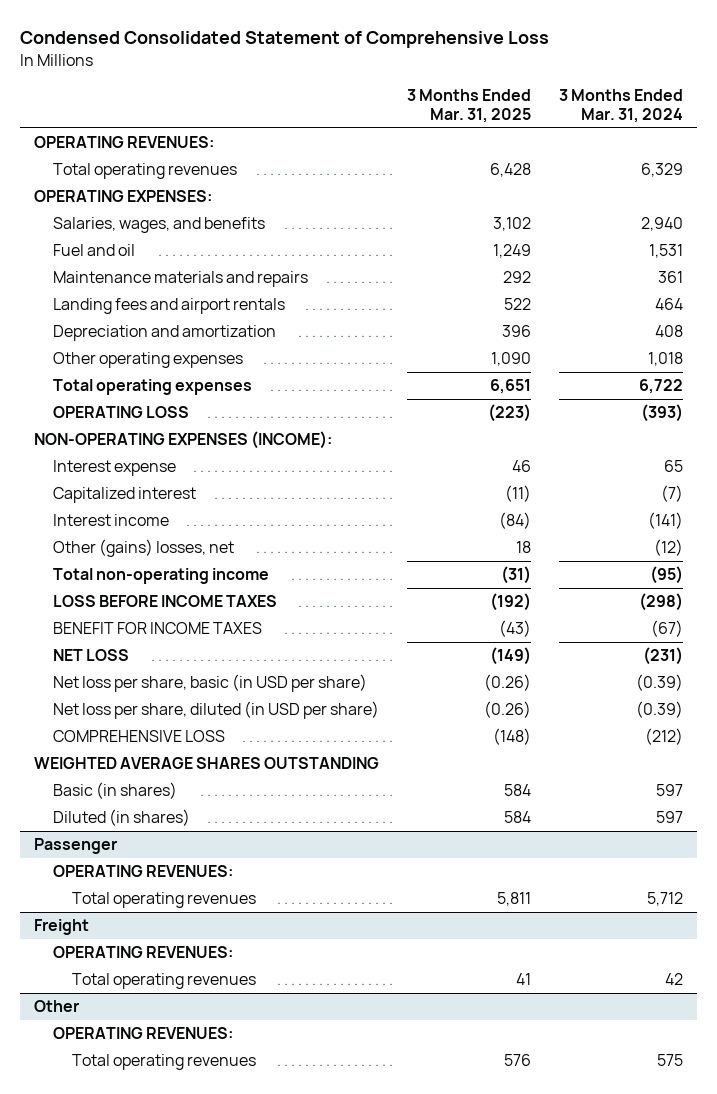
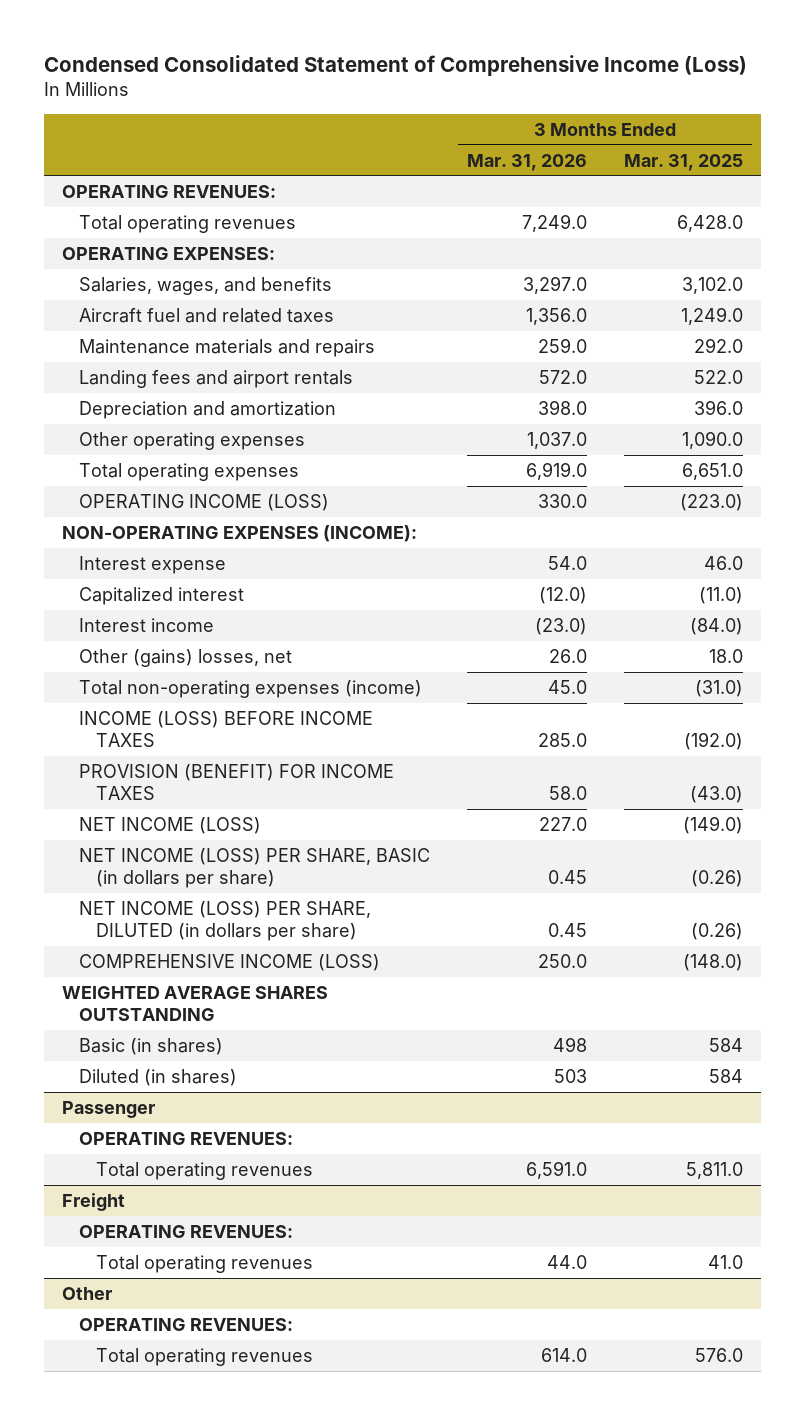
[19,31,549,49] Condensed Consolidated Statement of Comprehensive Loss -> [43,54,747,76] Condensed Consolidated Statement of Comprehensive Income (Loss)
[558,88,683,124] 3 Months Ended Mar. 31, 2024 -> none
none -> [466,153,587,171] Mar. 31, 2026
[489,163,531,178] 6,428 -> [676,214,743,232] 6,428.0
[492,217,531,232] 3,102 -> [681,276,743,294] 3,102.0
[52,244,135,257] Fuel and oil -> [79,307,335,323] Aircraft fuel and related taxes
[492,244,531,259] 1,249 -> [680,306,743,325] 1,249.0
[502,271,531,284] 292 -> [693,337,743,353] 292.0
[503,298,531,311] 522 -> [693,369,743,384] 522.0
[501,325,531,338] 396 -> [693,399,743,415] 396.0
[490,352,531,367] 1,090 -> [681,430,743,449] 1,090.0
[489,379,531,395] 6,651 -> [681,462,743,480] 6,651.0
[52,406,189,419] OPERATING LOSS -> [79,493,330,511] OPERATING INCOME (LOSS)
[487,404,531,423] (223) -> [679,493,743,511] (223.0)
[511,460,531,473] 46 -> [703,555,743,570] 46.0
[504,485,531,503] (11) -> [698,586,743,604] (11.0)
[498,512,531,530] (84) -> [689,617,743,635] (84.0)
[515,541,531,554] 18 -> [708,648,743,663] 18.0
[52,568,269,585] Total non-operating income -> [79,679,423,698] Total non-operating expenses (income)
[500,566,531,585] (31) -> [694,679,743,697] (31.0)
[52,595,277,608] LOSS BEFORE INCOME TAXES -> [79,710,374,747] INCOME (LOSS) BEFORE INCOME TAXES
[489,593,531,612] (192) -> [683,731,743,750] (192.0)
[52,622,262,635] BENEFIT FOR INCOME TAXES -> [79,763,395,800] PROVISION (BENEFIT) FOR INCOME TAXES
[498,620,531,638] (43) -> [689,785,743,803] (43.0)
[52,649,129,662] NET LOSS -> [79,816,262,834] NET INCOME (LOSS)
[489,647,531,666] (149) -> [682,815,743,834] (149.0)
[52,674,367,693] Net loss per share, basic (in USD per share) -> [79,847,431,888] NET INCOME (LOSS) PER SHARE, BASIC (in dollars per share)
[52,701,379,720] Net loss per share, diluted (in USD per share) -> [79,900,372,941] NET INCOME (LOSS) PER SHARE, DILUTED (in dollars per share)
[52,730,225,743] COMPREHENSIVE LOSS -> [79,953,381,971] COMPREHENSIVE INCOME (LOSS)
[492,728,531,746] (148) -> [682,953,743,971] (148.0)
[496,892,531,907] 5,811 -> [685,1161,743,1179] 5,811.0
[515,973,531,986] 41 -> [707,1254,743,1269] 41.0
[503,1054,531,1067] 576 -> [694,1347,743,1362] 576.0

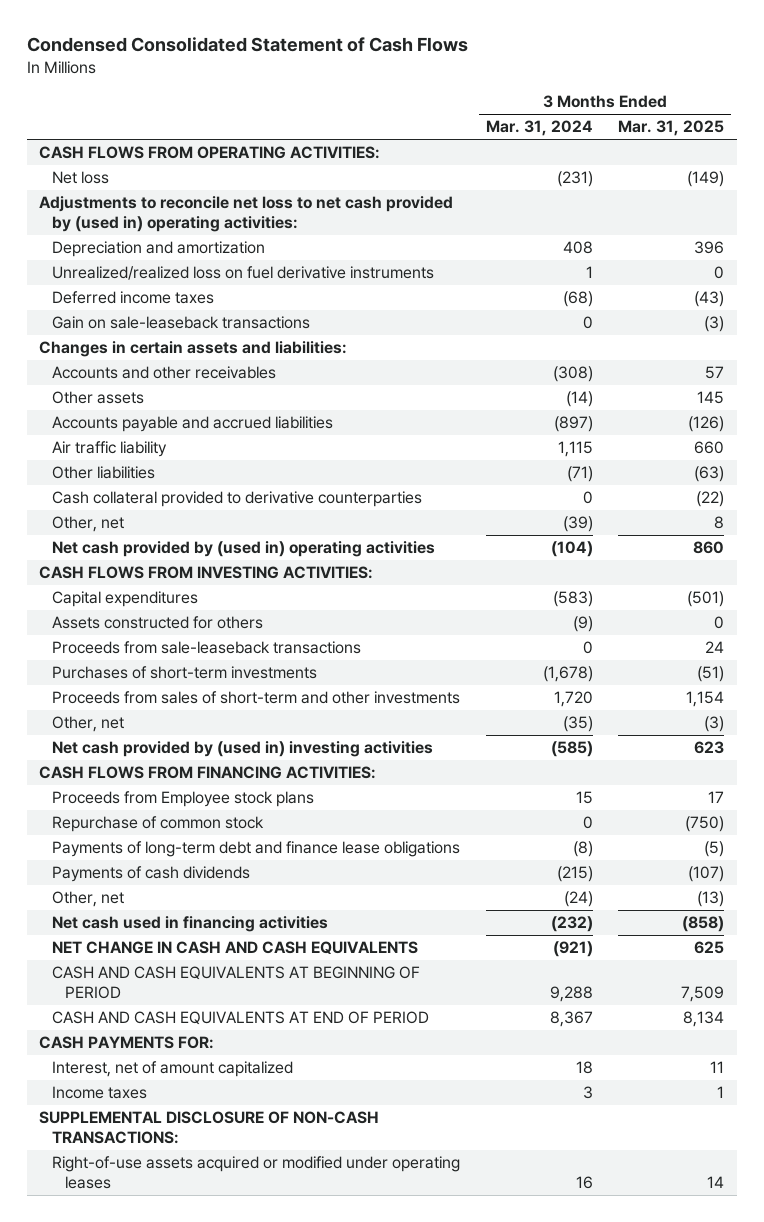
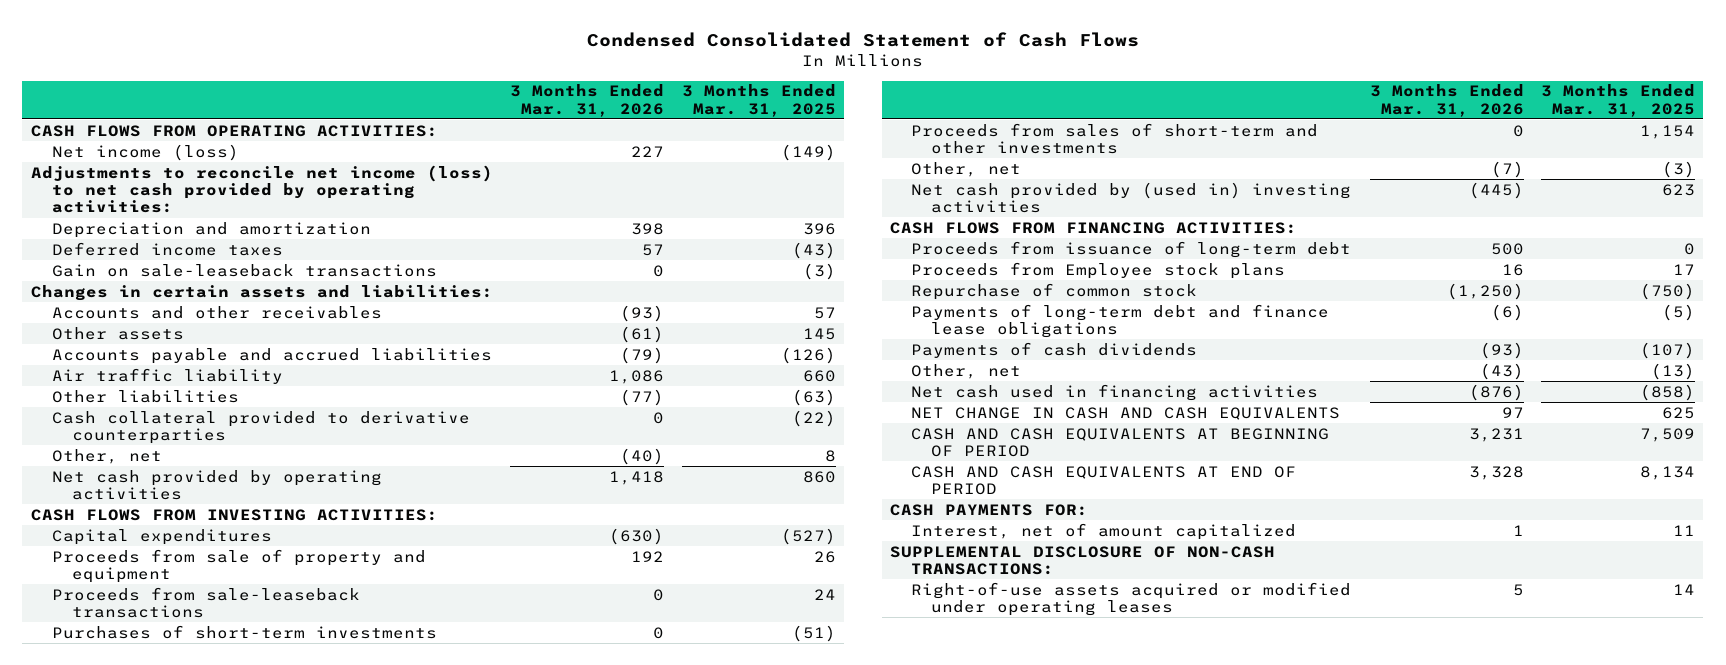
[485,120,593,137] Mar. 31, 2024 -> none
none -> [510,84,665,117] 3 Months Ended Mar. 31, 2026
[52,171,110,185] Net loss -> [51,143,239,161] Net income (loss)
[39,196,454,233] Adjustments to reconcile net loss to net cash provided by (used in) operating activities: -> [31,164,494,214] Adjustments to reconcile net income (loss) to net cash provided by operating activities:
[52,266,435,281] Unrealized/realized loss on fuel derivative instruments -> none
[52,541,436,558] Net cash provided by (used in) operating activities -> [51,469,382,500] Net cash provided by operating activities
[52,616,264,630] Assets constructed for others -> none
[687,591,725,608] (501) -> [780,527,836,545] (527)
none -> [51,548,426,583] Proceeds from sale of property and equipment
none -> [910,240,1351,258] Proceeds from issuance of long-term debt
[52,1086,148,1100] Income taxes -> none

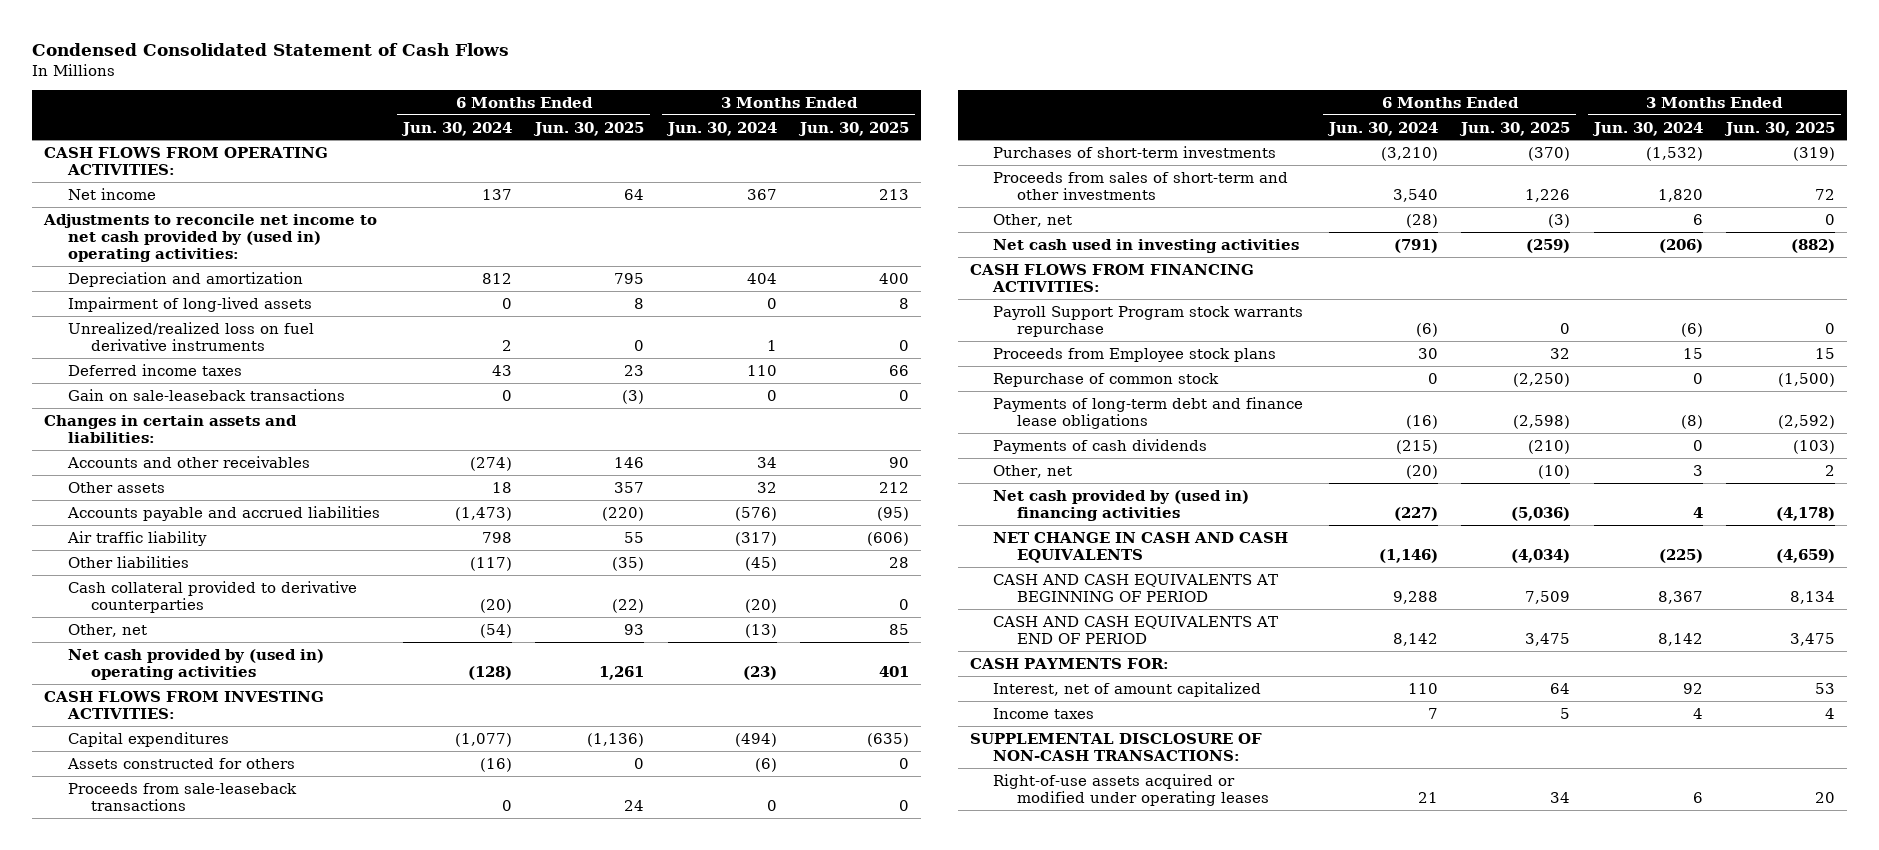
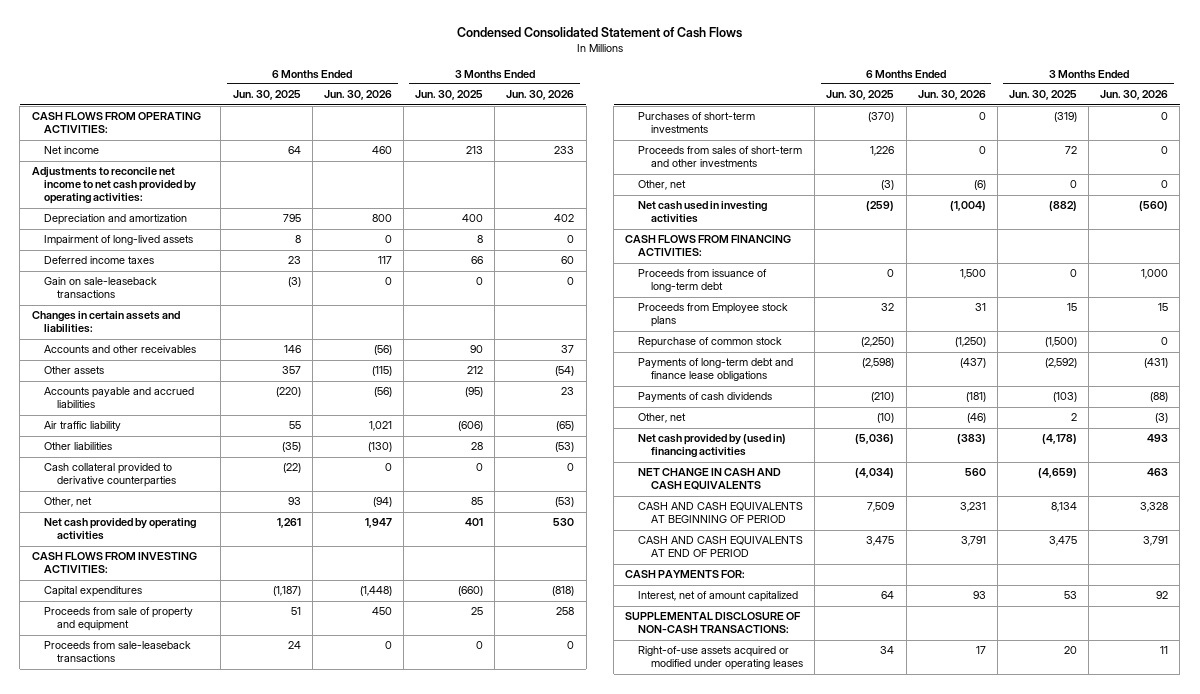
[401,121,513,136] Jun. 30, 2024 -> none
[665,121,777,136] Jun. 30, 2024 -> none
none -> [323,90,392,101] Jun. 30, 2026
none -> [506,90,575,101] Jun. 30, 2026
[43,213,378,263] Adjustments to reconcile net income to net cash provided by (used in) operating activities: -> [31,167,197,205] Adjustments to reconcile net income to net cash provided by operating activities:
[67,321,314,351] Unrealized/realized loss on fuel derivative instruments -> none
[67,648,324,680] Net cash provided by (used in) operating activities -> [44,518,197,541] Net cash provided by operating activities
[66,757,295,769] Assets constructed for others -> none
[587,732,645,747] (1,136) -> [272,586,301,597] (1,187)
[867,732,910,747] (635) -> [458,586,484,597] (660)
none -> [44,607,194,632] Proceeds from sale of property and equipment
[993,305,1304,337] Payroll Support Program stock warrants repurchase -> none
none -> [638,269,768,293] Proceeds from issuance of long-term debt
[993,707,1095,719] Income taxes -> none

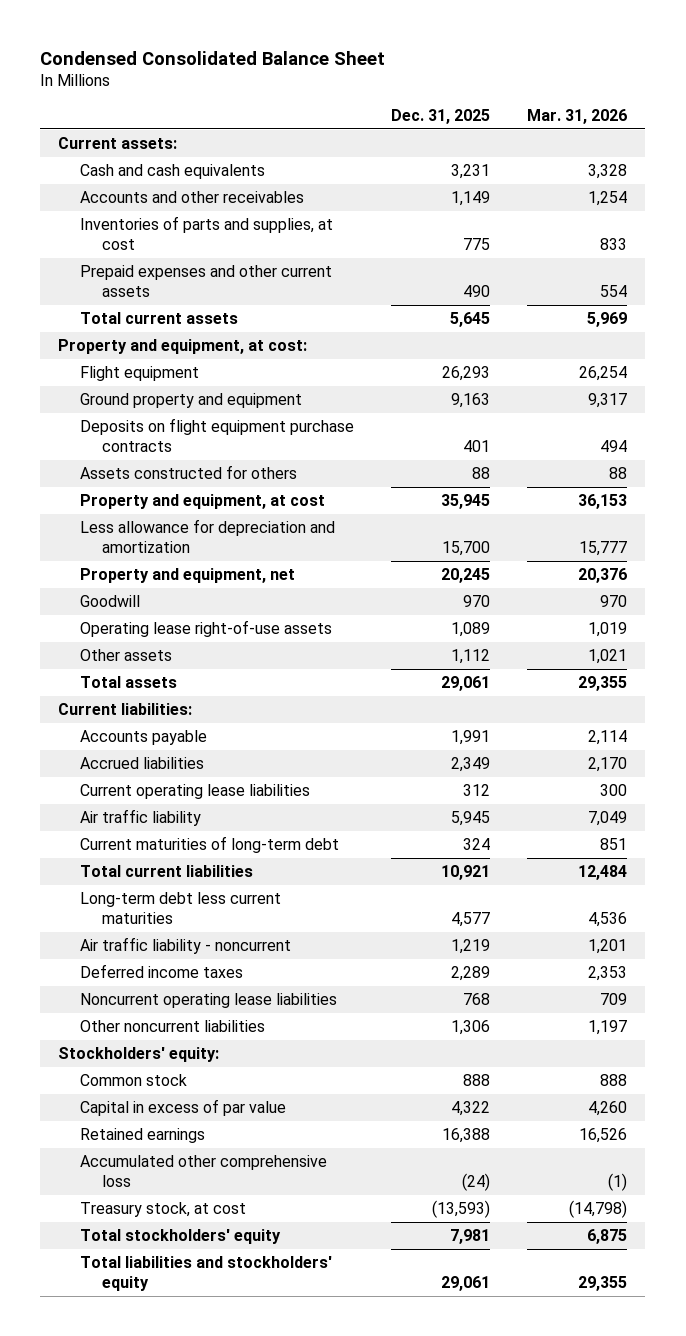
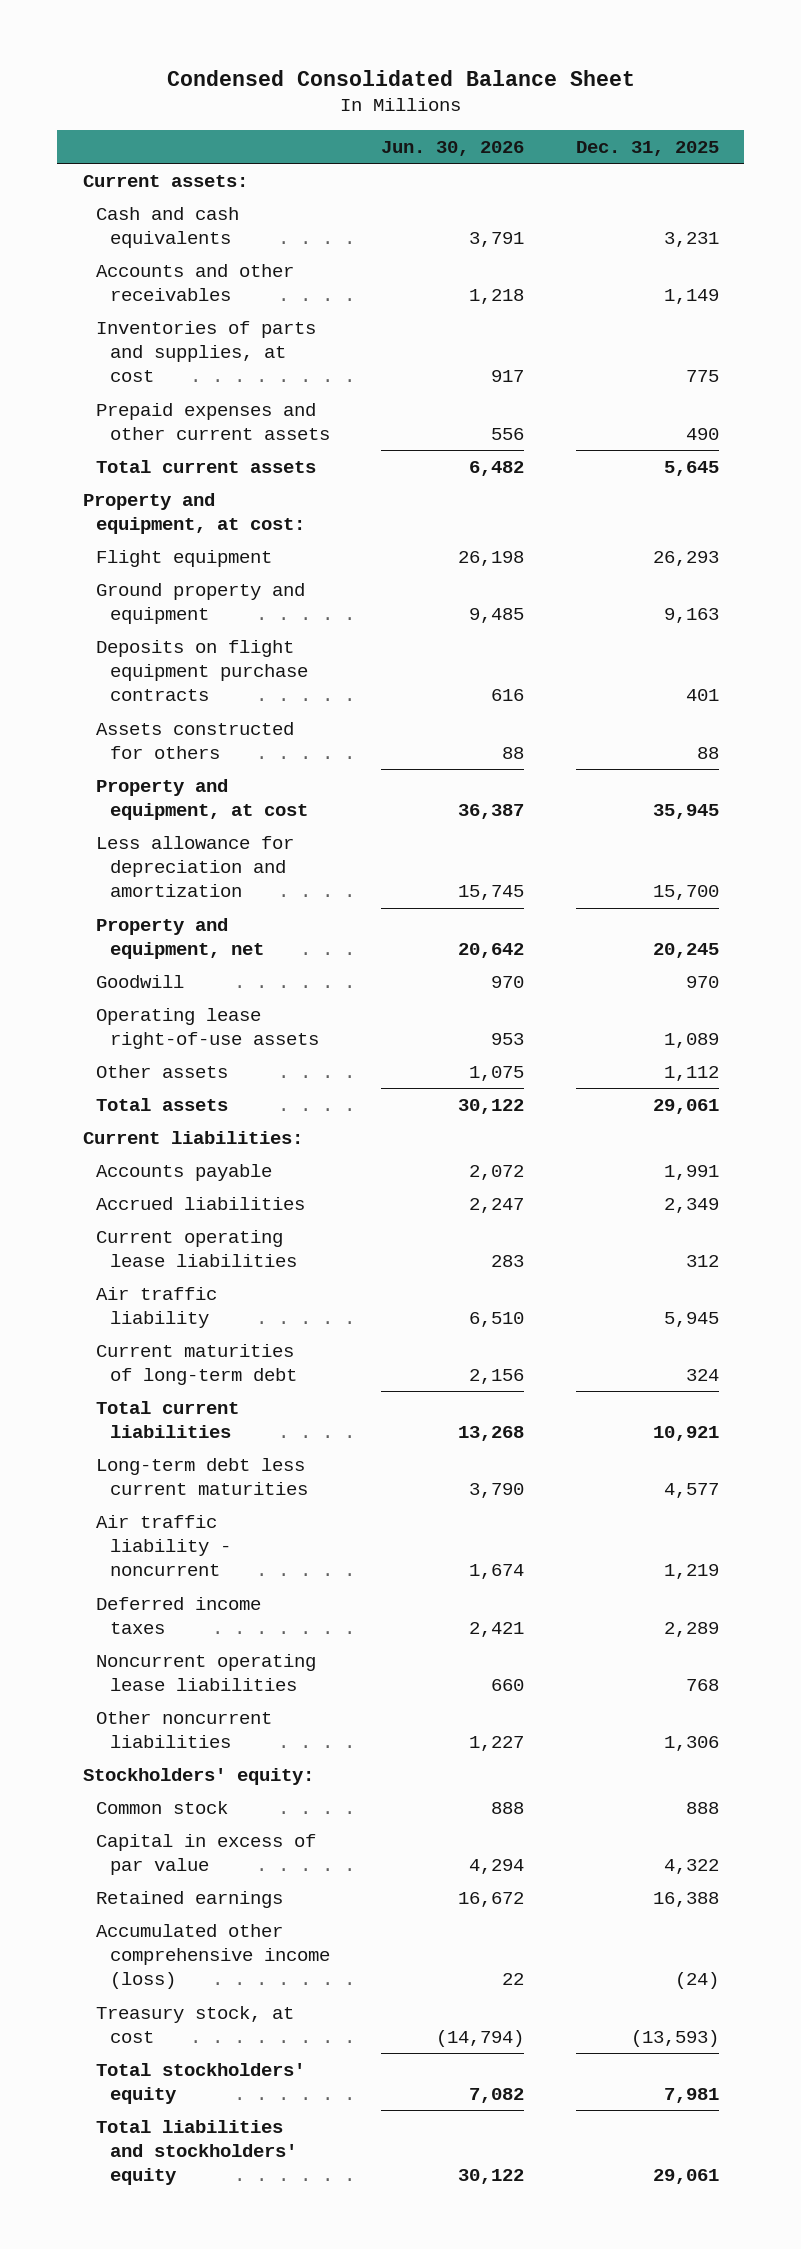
[527,109,628,125] Mar. 31, 2026 -> none
none -> [381,141,525,157] Jun. 30, 2026
[80,1155,328,1188] Accumulated other comprehensive loss -> [96,1923,330,1990] Accumulated other comprehensive income (loss)

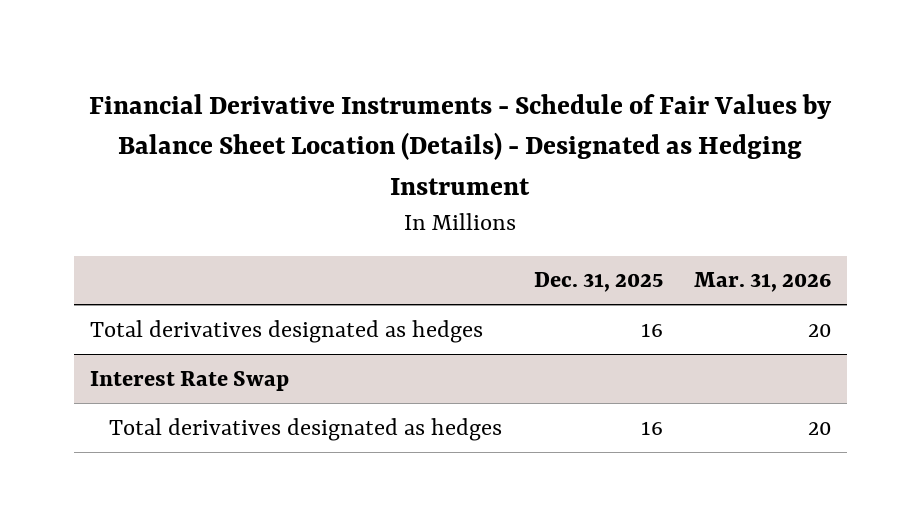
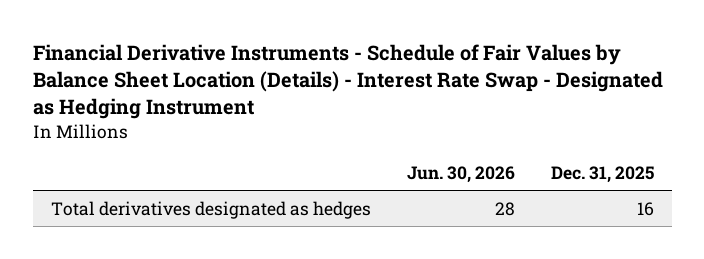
[89,94,833,195] Financial Derivative Instruments - Schedule of Fair Values by Balance Sheet Location (Details) - Designated as Hedging Instrument -> [32,43,663,120] Financial Derivative Instruments - Schedule of Fair Values by Balance Sheet Location (Details) - Interest Rate Swap - Designated as Hedging Instrument
[694,272,832,293] Mar. 31, 2026 -> none
none -> [406,166,515,184] Jun. 30, 2026
[89,370,289,391] Interest Rate Swap -> none
[108,417,502,441] Total derivatives designated as hedges -> none

